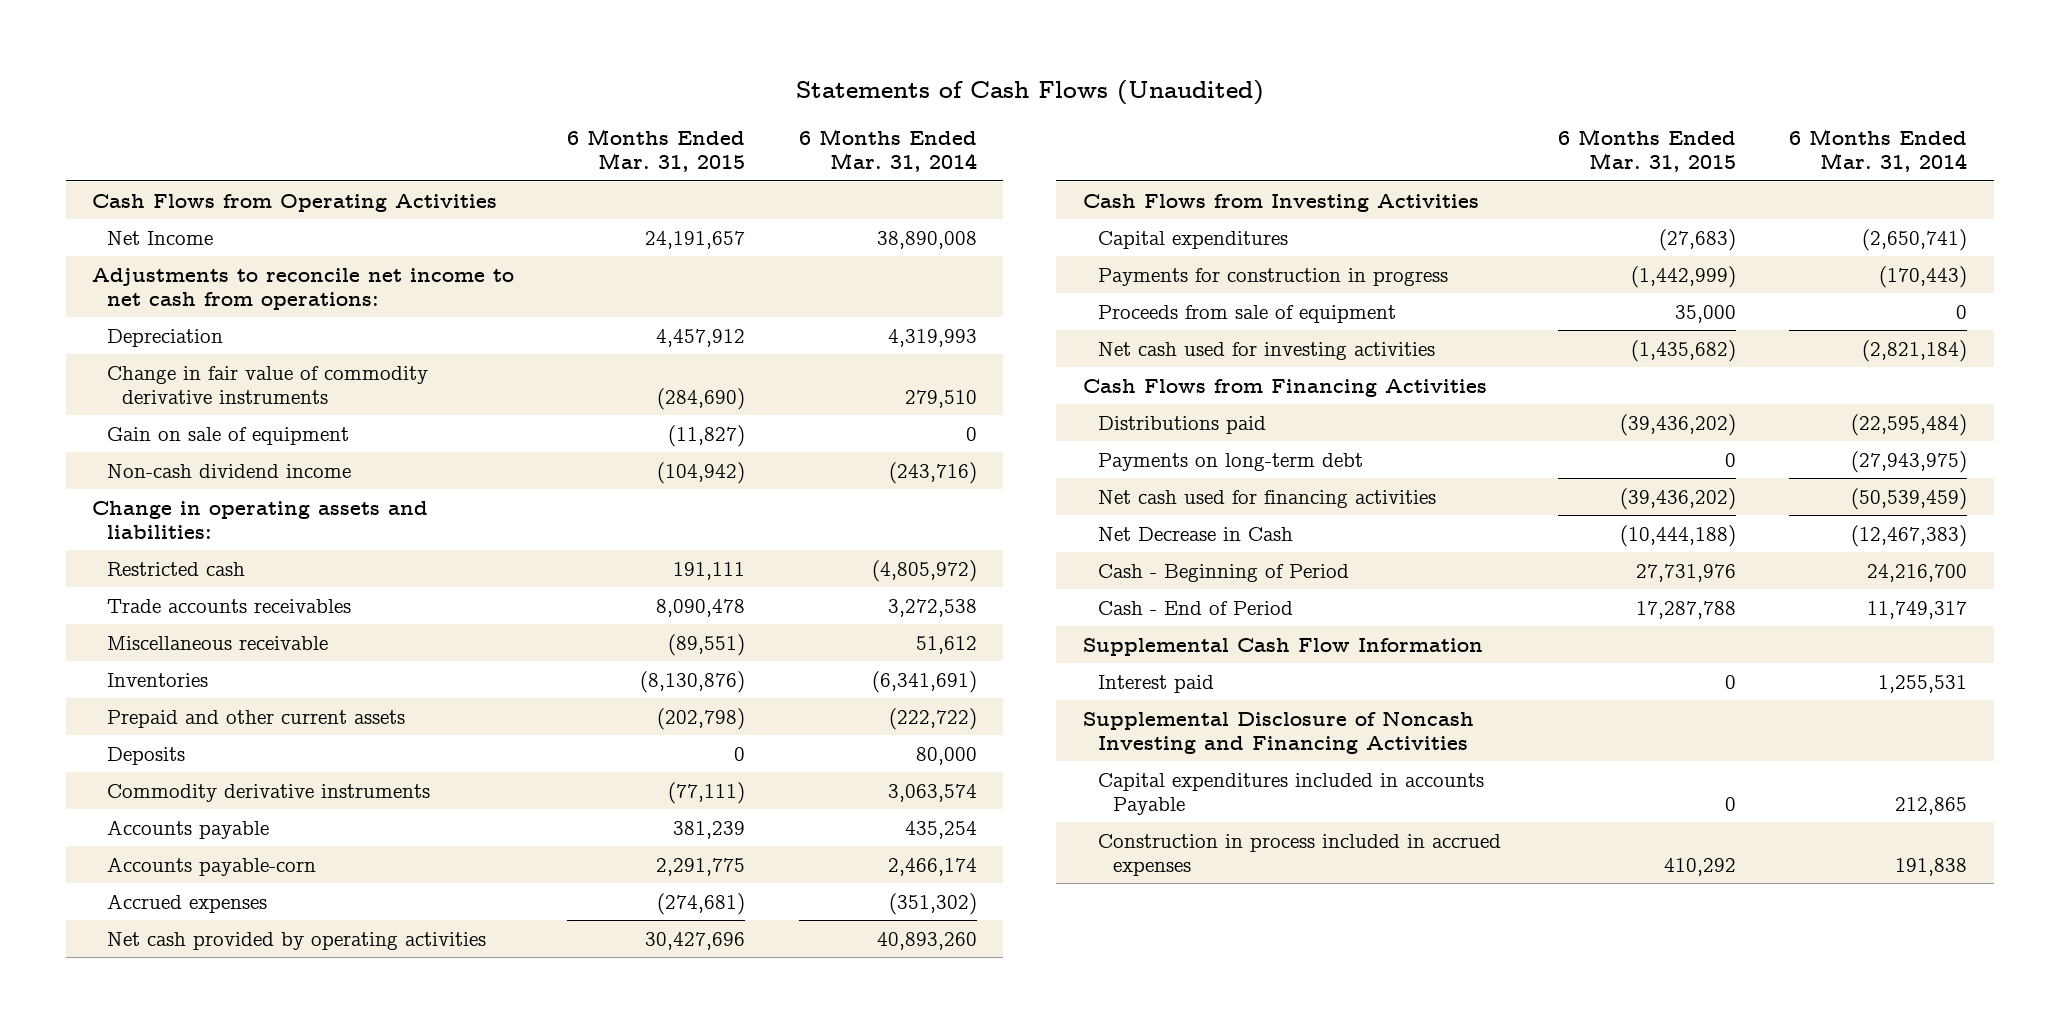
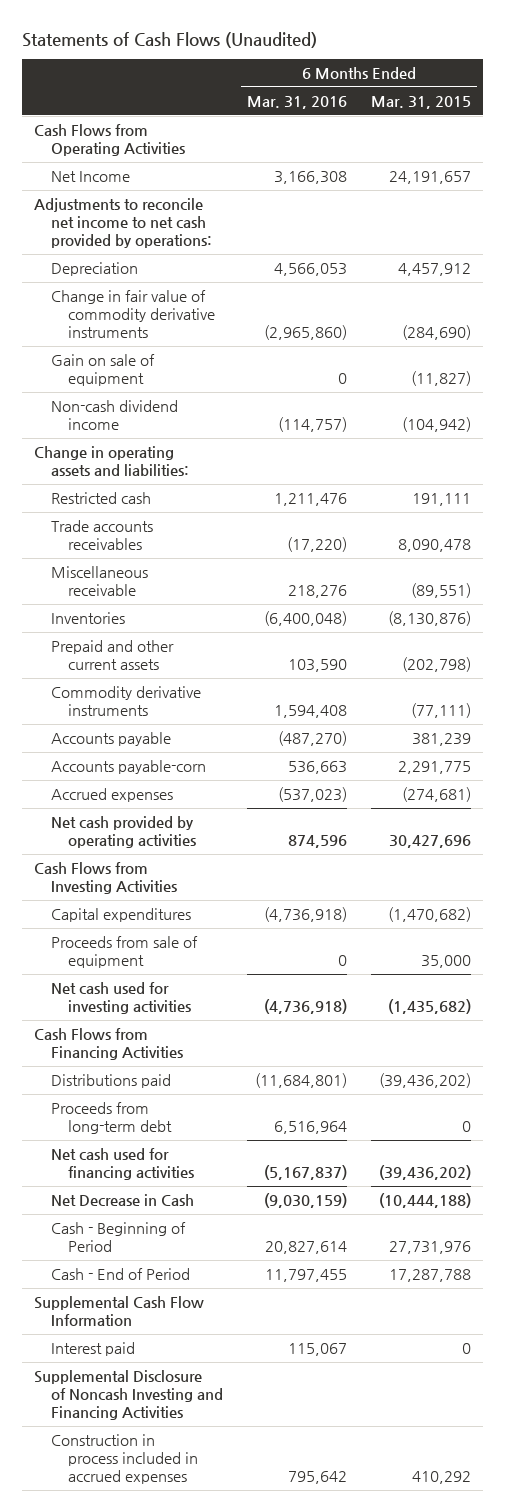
[798,129,977,173] 6 Months Ended Mar. 31, 2014 -> none
none -> [247,95,348,109] Mar. 31, 2016
[92,267,515,311] Adjustments to reconcile net income to net cash from operations: -> [34,197,213,249] Adjustments to reconcile net income to net cash provided by operations:
[107,746,186,765] Deposits -> none
[1097,267,1448,286] Payments for construction in progress -> none
[1658,228,1736,251] (27,683) -> [388,906,472,922] (1,470,682)
[1097,452,1363,471] Payments on long-term debt -> none
none -> [51,1101,172,1134] Proceeds from long-term debt
[1097,772,1484,816] Capital expenditures included in accounts Payable -> none

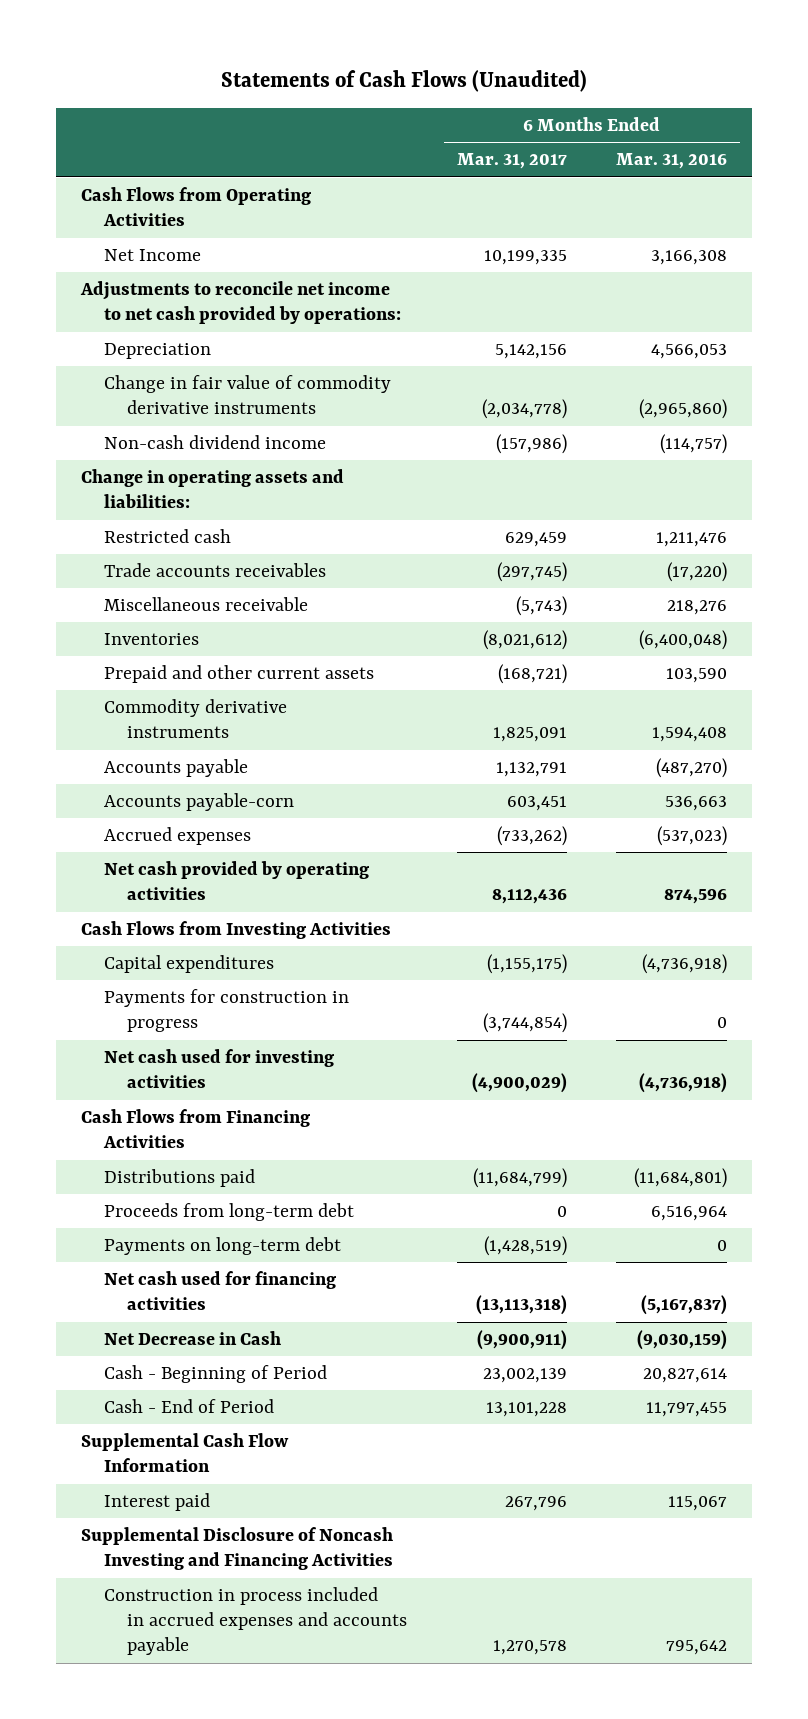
[371,95,472,109] Mar. 31, 2015 -> none
none -> [456,153,567,170] Mar. 31, 2017
[51,353,156,386] Gain on sale of equipment -> none
[51,935,199,968] Proceeds from sale of equipment -> none
none -> [103,989,349,1033] Payments for construction in progress
none -> [103,1237,341,1256] Payments on long-term debt
[51,1433,198,1485] Construction in process included in accrued expenses -> [103,1587,408,1656] Construction in process included in accrued expenses and accounts payable

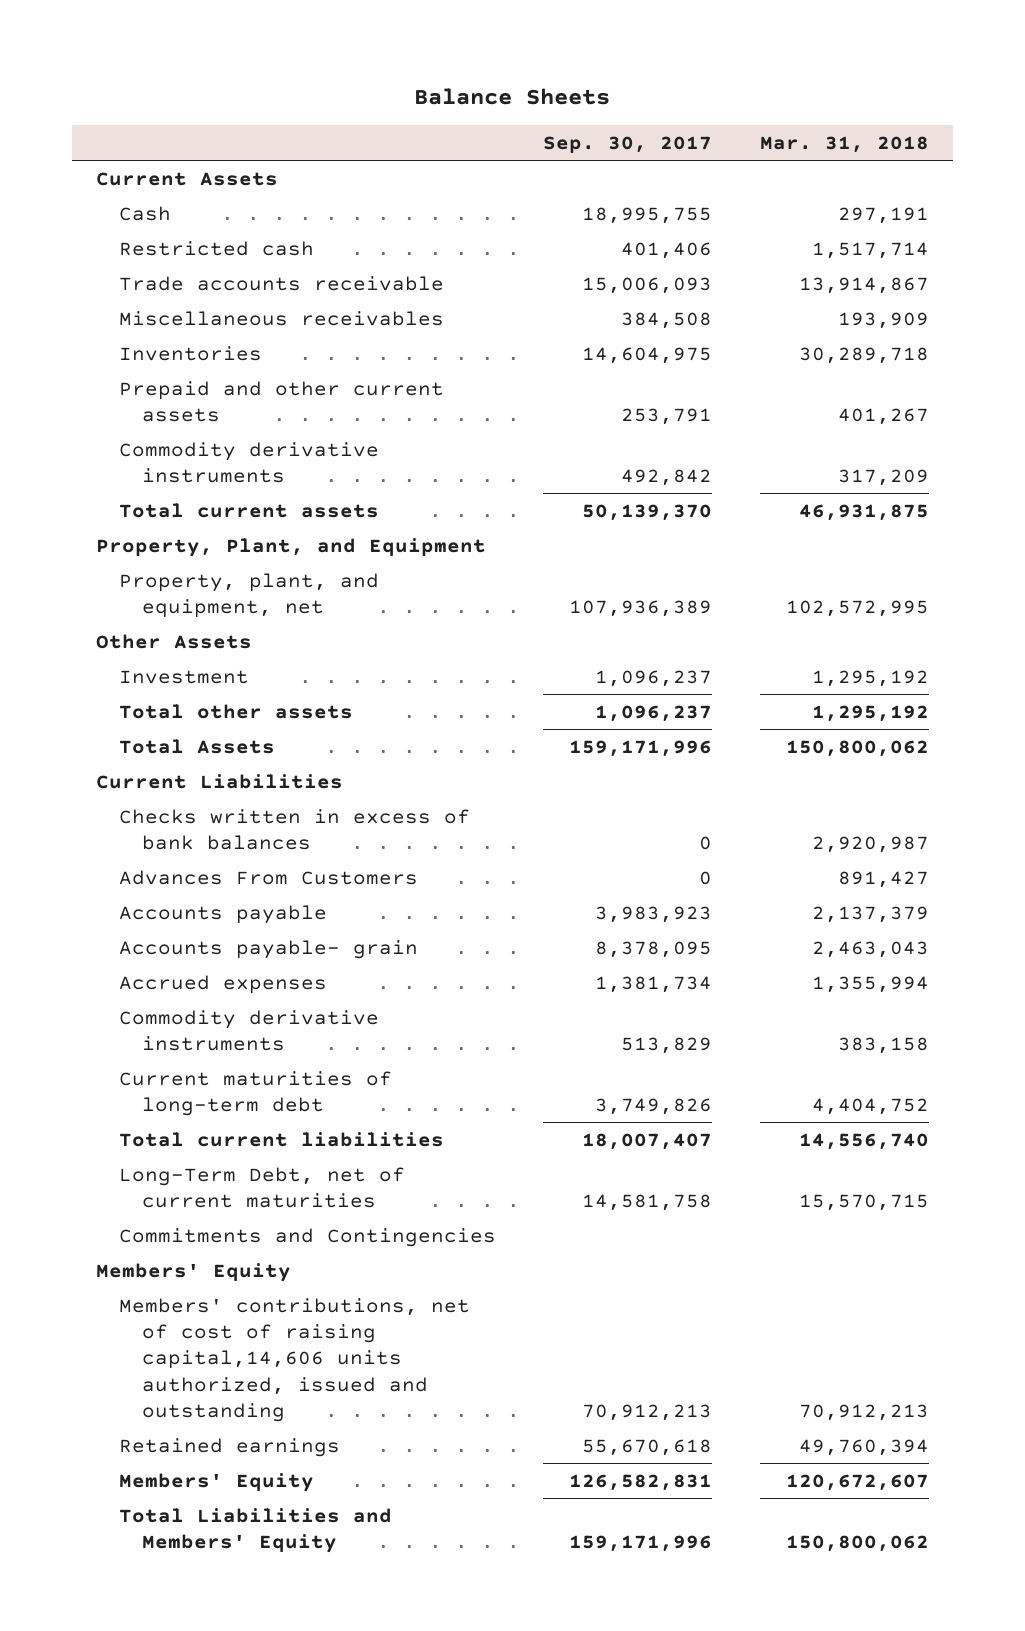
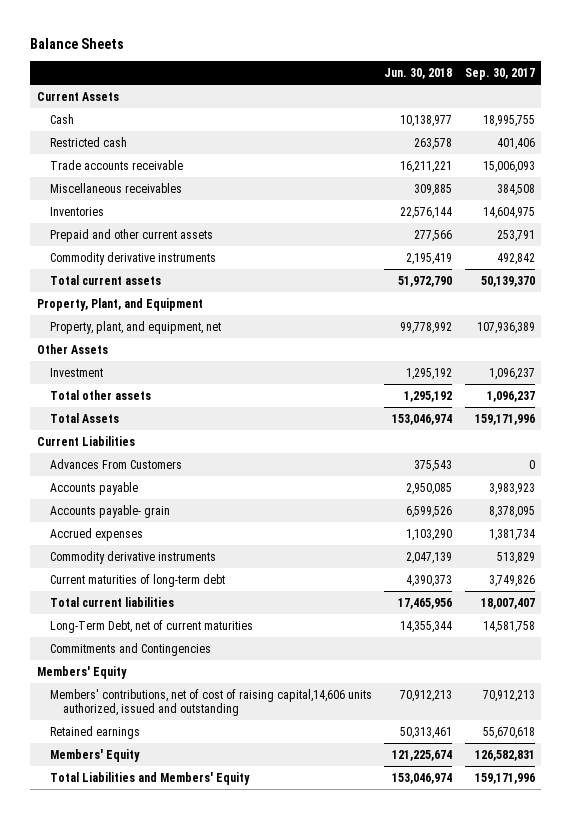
[760,135,930,153] Mar. 31, 2018 -> none
none -> [384,68,453,80] Jun. 30, 2018
[118,808,470,851] Checks written in excess of bank balances -> none

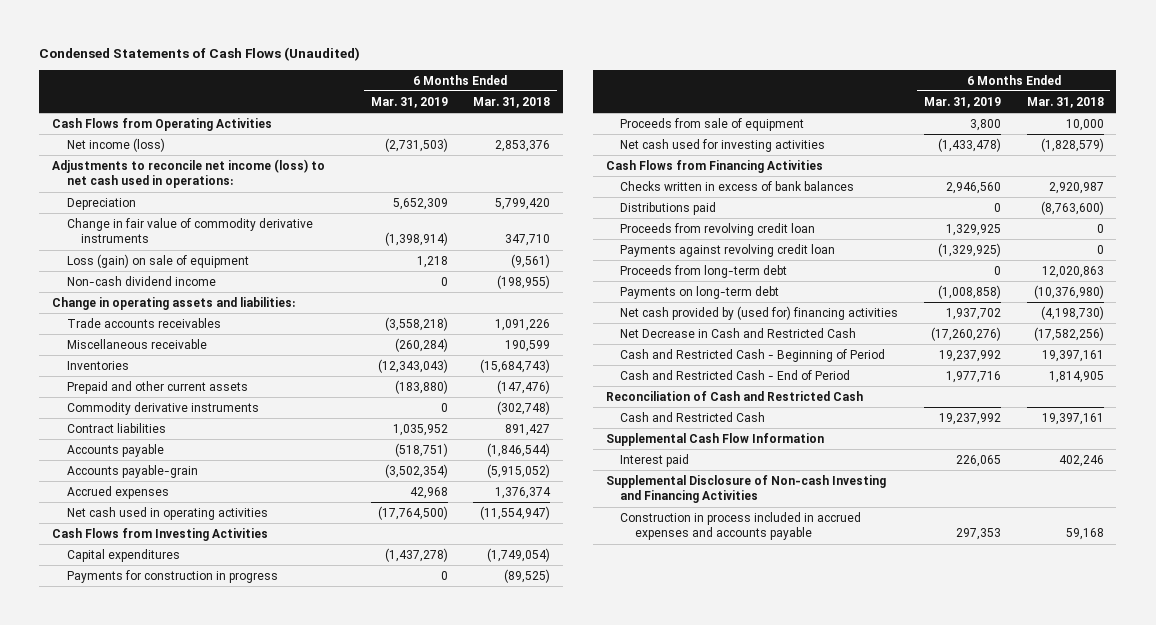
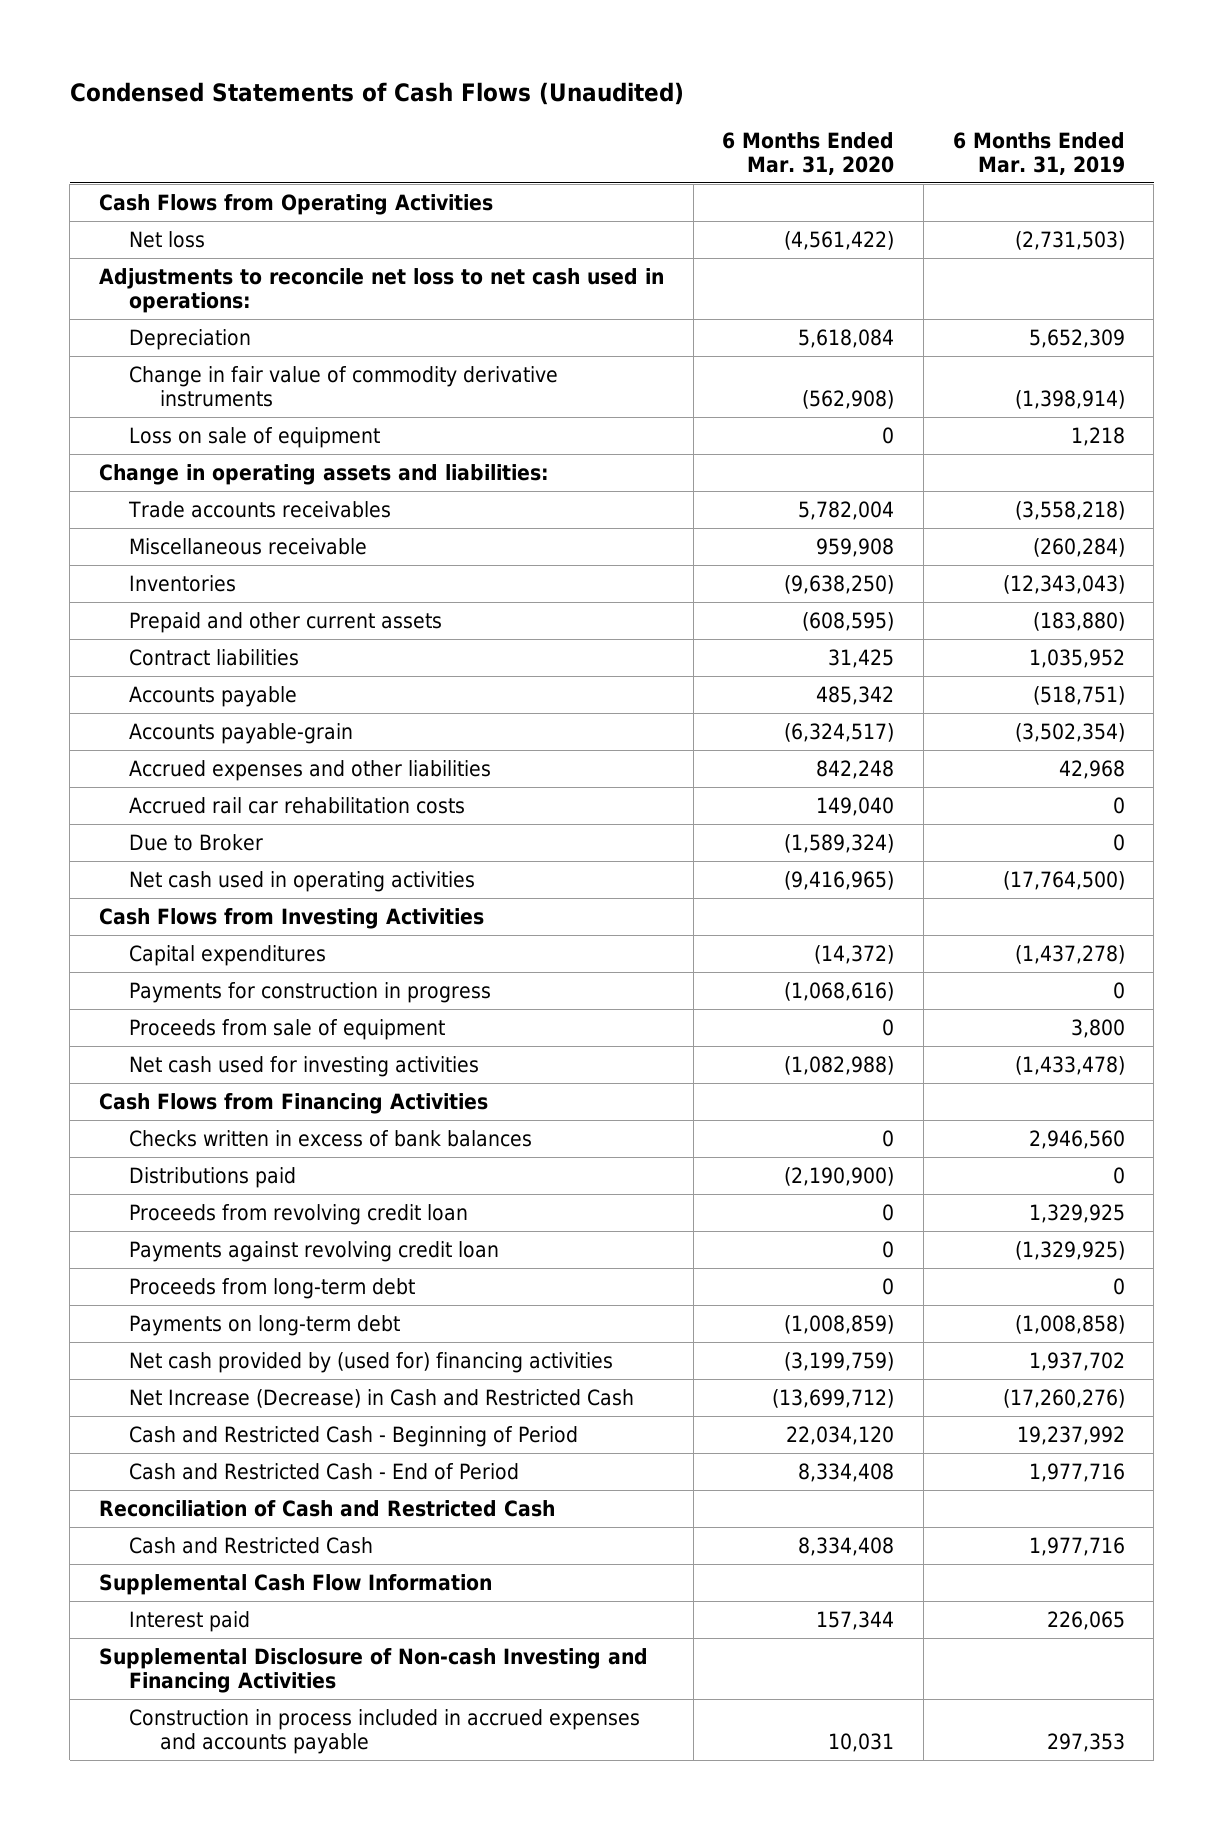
[473,96,551,108] Mar. 31, 2018 -> none
none -> [722,131,895,175] 6 Months Ended Mar. 31, 2020
[66,137,165,152] Net income (loss) -> [129,230,206,248] Net loss
[52,158,326,189] Adjustments to reconcile net income (loss) to net cash used in operations: -> [99,267,665,314] Adjustments to reconcile net loss to net cash used in operations:
[66,275,216,286] Non-cash dividend income -> none
[66,253,249,268] Loss (gain) on sale of equipment -> [129,426,381,448] Loss on sale of equipment
[66,401,259,415] Commodity derivative instruments -> none
[66,485,169,499] Accrued expenses -> [129,759,492,781] Accrued expenses and other liabilities
none -> [129,796,466,814] Accrued rail car rehabilitation costs
none -> [129,833,264,851] Due to Broker
[620,327,857,338] Net Decrease in Cash and Restricted Cash -> [129,1388,635,1408] Net Increase (Decrease) in Cash and Restricted Cash
[938,412,1001,425] 19,237,992 -> [1028,1536,1125,1556] 1,977,716

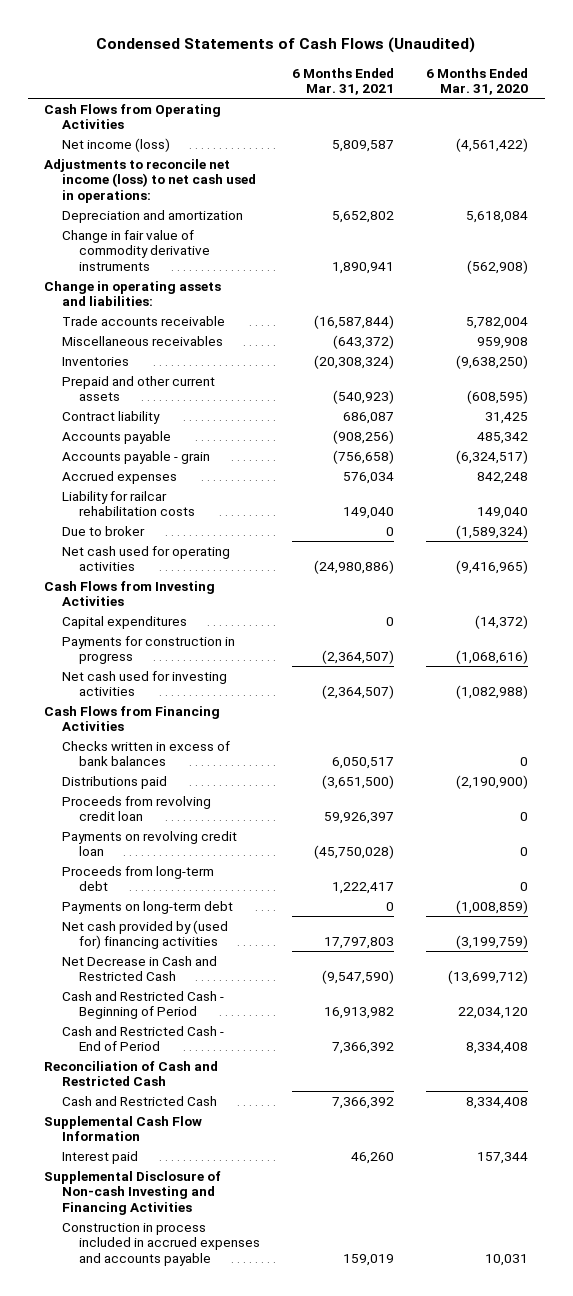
[952,131,1125,175] 6 Months Ended Mar. 31, 2019 -> none
none -> [292,67,395,96] 6 Months Ended Mar. 31, 2021
[129,230,206,248] Net loss -> [61,137,170,152] Net income (loss)
[99,267,665,314] Adjustments to reconcile net loss to net cash used in operations: -> [44,158,256,204] Adjustments to reconcile net income (loss) to net cash used in operations:
[129,328,252,350] Depreciation -> [61,209,243,223] Depreciation and amortization
[129,426,381,448] Loss on sale of equipment -> none
[128,500,392,518] Trade accounts receivables -> [61,315,225,326] Trade accounts receivable
[129,537,368,555] Miscellaneous receivable -> [61,335,223,346] Miscellaneous receivables
[129,648,300,666] Contract liabilities -> [61,410,160,424] Contract liability
[129,722,354,744] Accounts payable-grain -> [61,450,210,464] Accounts payable - grain
[129,759,492,781] Accrued expenses and other liabilities -> [61,470,177,484] Accrued expenses
[129,796,466,814] Accrued rail car rehabilitation costs -> [61,490,196,517] Liability for railcar rehabilitation costs
[129,833,264,851] Due to Broker -> [61,525,145,536] Due to broker
[129,870,476,892] Net cash used in operating activities -> [61,545,230,572] Net cash used for operating activities
[129,1018,446,1040] Proceeds from sale of equipment -> none
[129,1240,500,1262] Payments against revolving credit loan -> [61,830,237,857] Payments on revolving credit loan
[129,1388,635,1408] Net Increase (Decrease) in Cash and Restricted Cash -> [61,955,217,982] Net Decrease in Cash and Restricted Cash

